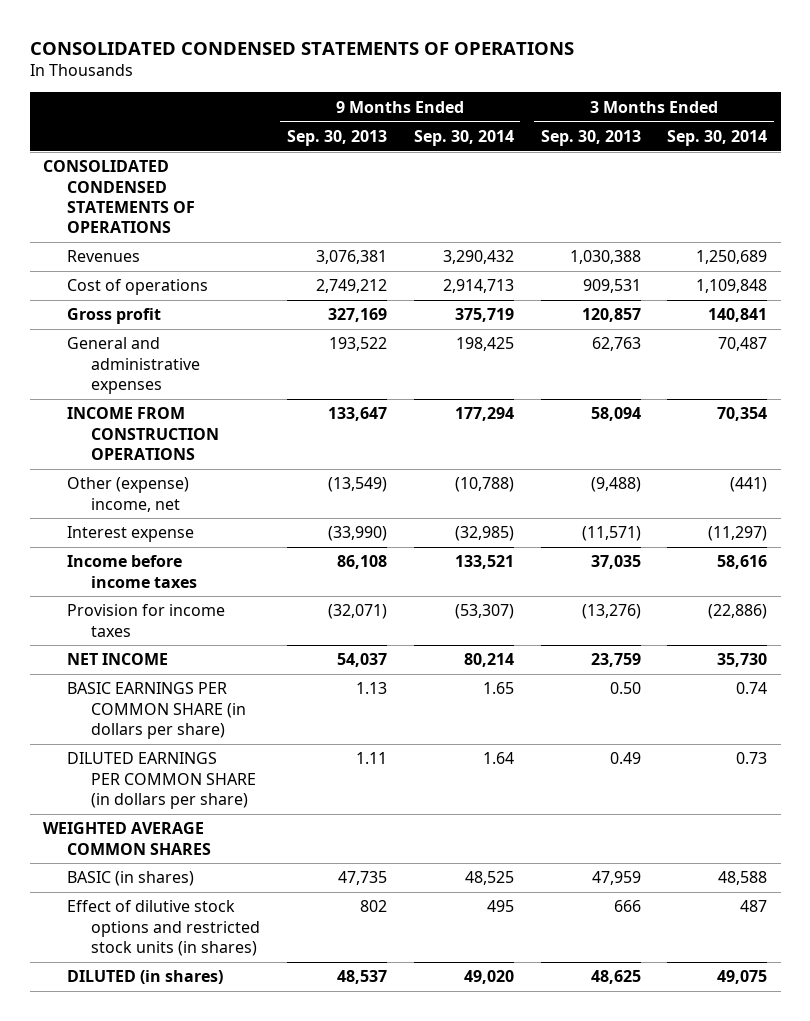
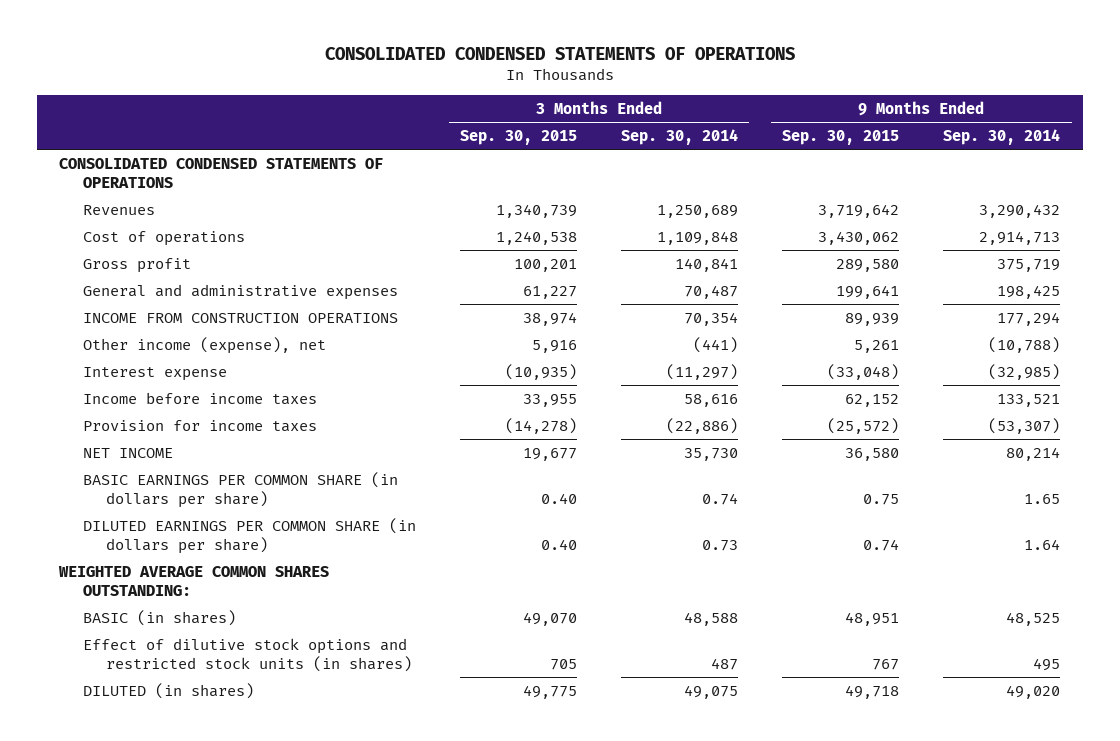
[286,129,387,146] Sep. 30, 2013 -> none
[540,129,641,146] Sep. 30, 2013 -> none
none -> [459,129,577,145] Sep. 30, 2015
none -> [782,129,900,145] Sep. 30, 2015
[66,477,189,512] Other (expense) income, net -> [82,336,326,354] Other income (expense), net
[43,822,211,855] WEIGHTED AVERAGE COMMON SHARES -> [58,565,330,596] WEIGHTED AVERAGE COMMON SHARES OUTSTANDING:

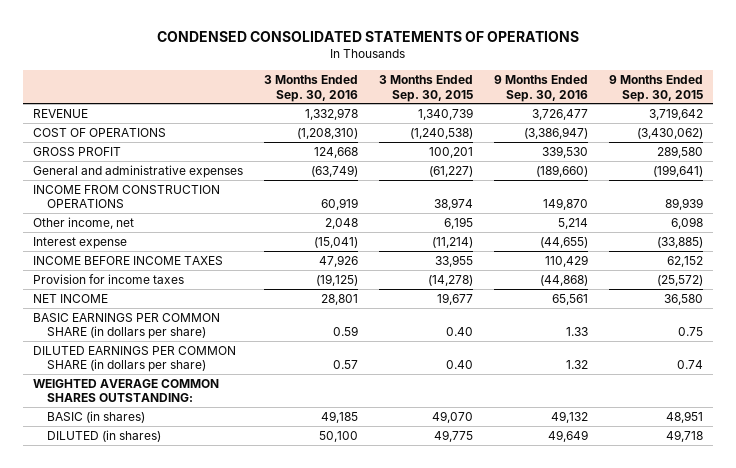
[324,47,795,61] CONSOLIDATED CONDENSED STATEMENTS OF OPERATIONS -> [157,30,580,42] CONDENSED CONSOLIDATED STATEMENTS OF OPERATIONS
[621,128,739,145] Sep. 30, 2014 -> none
[943,128,1061,145] Sep. 30, 2014 -> none
none -> [264,74,359,102] 3 Months Ended Sep. 30, 2016
none -> [494,74,589,102] 9 Months Ended Sep. 30, 2016
[59,157,384,188] CONSOLIDATED CONDENSED STATEMENTS OF OPERATIONS -> none
[82,204,155,215] Revenues -> [33,108,89,118] REVENUE
[82,230,245,246] Cost of operations -> [33,127,167,137] COST OF OPERATIONS
[495,230,577,245] 1,240,538 -> [410,127,474,139] (1,240,538)
[818,230,900,245] 3,430,062 -> [636,127,703,139] (3,430,062)
[82,257,191,273] Gross profit -> [33,146,122,156] GROSS PROFIT
[522,285,577,299] 61,227 -> [429,165,474,177] (61,227)
[836,284,900,299] 199,641 -> [652,164,703,177] (199,641)
[82,336,326,354] Other income (expense), net -> [33,216,135,229] Other income, net
[531,339,577,353] 5,916 -> [444,216,474,229] 6,195
[854,339,900,353] 5,261 -> [670,216,703,229] 6,098
[504,363,577,380] (10,935) -> [432,236,474,248] (11,214)
[827,363,900,380] (33,048) -> [656,236,703,248] (33,885)
[82,391,317,405] Income before income taxes -> [33,255,224,265] INCOME BEFORE INCOME TAXES
[82,637,413,672] Effect of dilutive stock options and restricted stock units (in shares) -> none

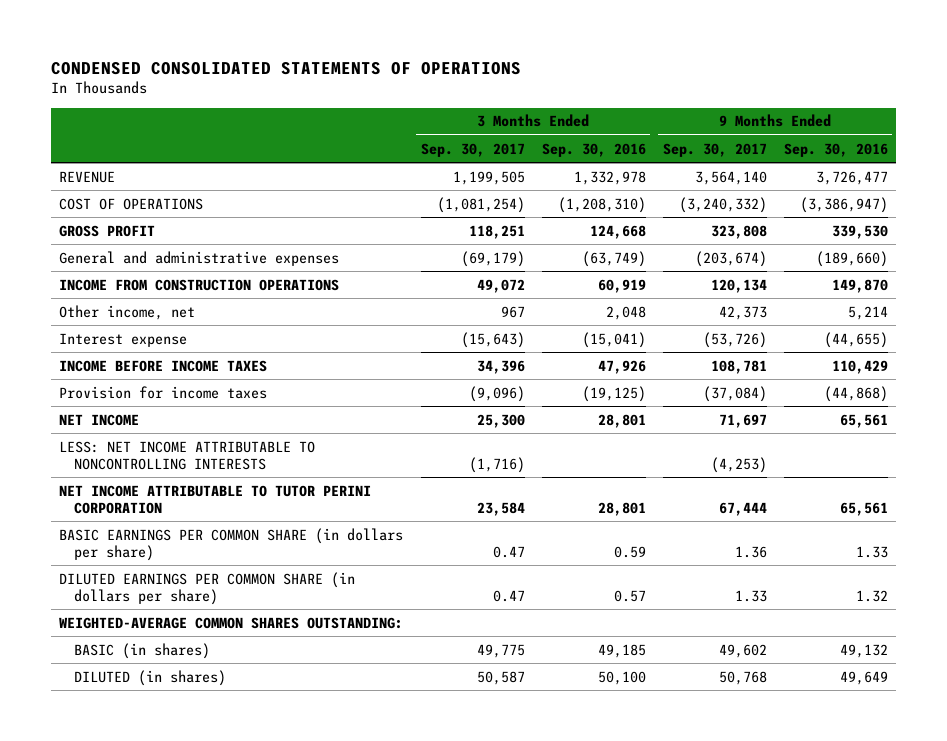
[379,74,474,102] 3 Months Ended Sep. 30, 2015 -> none
[608,74,703,102] 9 Months Ended Sep. 30, 2015 -> none
none -> [420,142,525,157] Sep. 30, 2017
none -> [662,142,767,157] Sep. 30, 2017
none -> [59,440,316,470] LESS: NET INCOME ATTRIBUTABLE TO NONCONTROLLING INTERESTS
none -> [59,484,372,514] NET INCOME ATTRIBUTABLE TO TUTOR PERINI CORPORATION
[33,378,220,403] WEIGHTED AVERAGE COMMON SHARES OUTSTANDING: -> [59,616,404,629] WEIGHTED-AVERAGE COMMON SHARES OUTSTANDING:

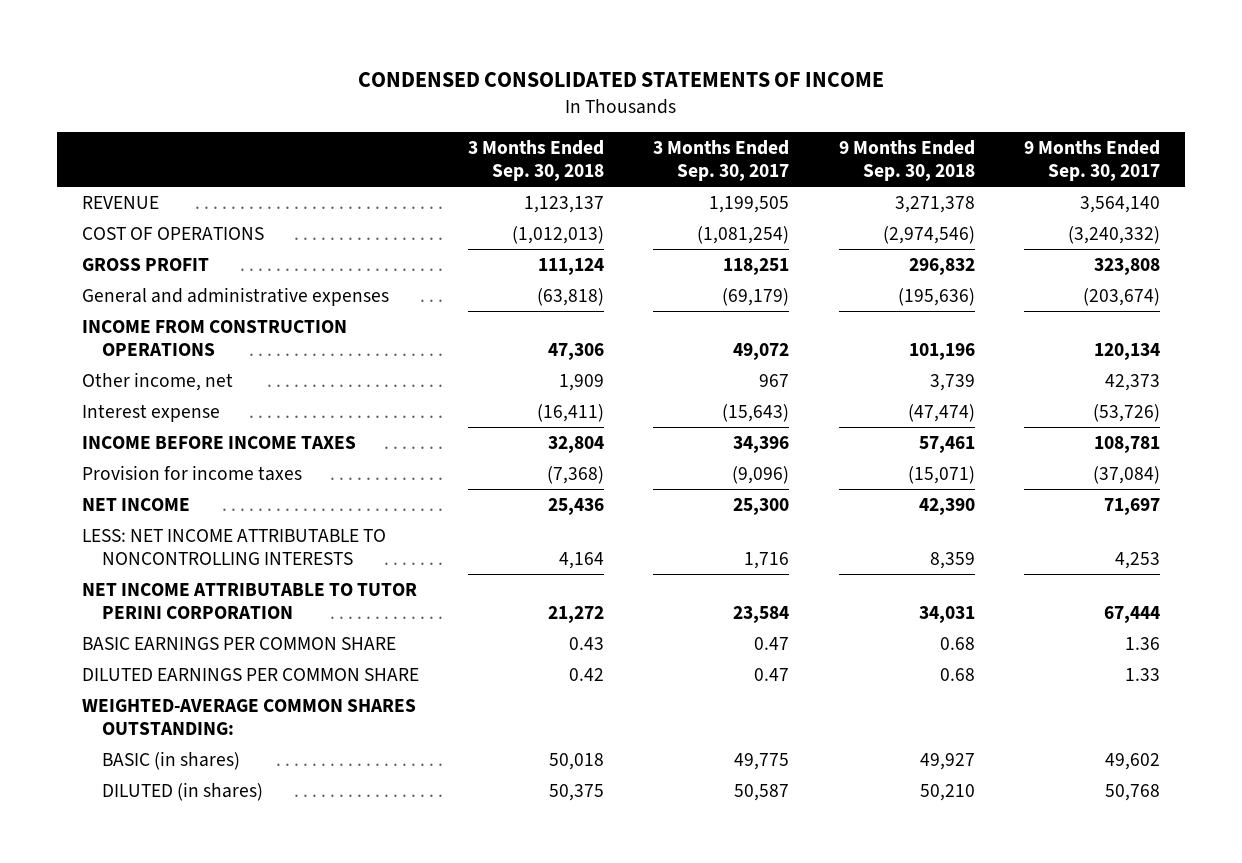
[50,61,521,75] CONDENSED CONSOLIDATED STATEMENTS OF OPERATIONS -> [357,71,884,87] CONDENSED CONSOLIDATED STATEMENTS OF INCOME
[541,142,646,157] Sep. 30, 2016 -> none
[783,142,888,157] Sep. 30, 2016 -> none
none -> [467,139,604,182] 3 Months Ended Sep. 30, 2018
none -> [838,139,975,182] 9 Months Ended Sep. 30, 2018
[468,456,525,473] (1,716) -> [744,551,790,569] 1,716
[710,456,767,473] (4,253) -> [1115,551,1161,569] 4,253
[59,527,404,561] BASIC EARNINGS PER COMMON SHARE (in dollars per share) -> [81,636,396,650] BASIC EARNINGS PER COMMON SHARE
[59,571,356,605] DILUTED EARNINGS PER COMMON SHARE (in dollars per share) -> [81,667,419,681] DILUTED EARNINGS PER COMMON SHARE

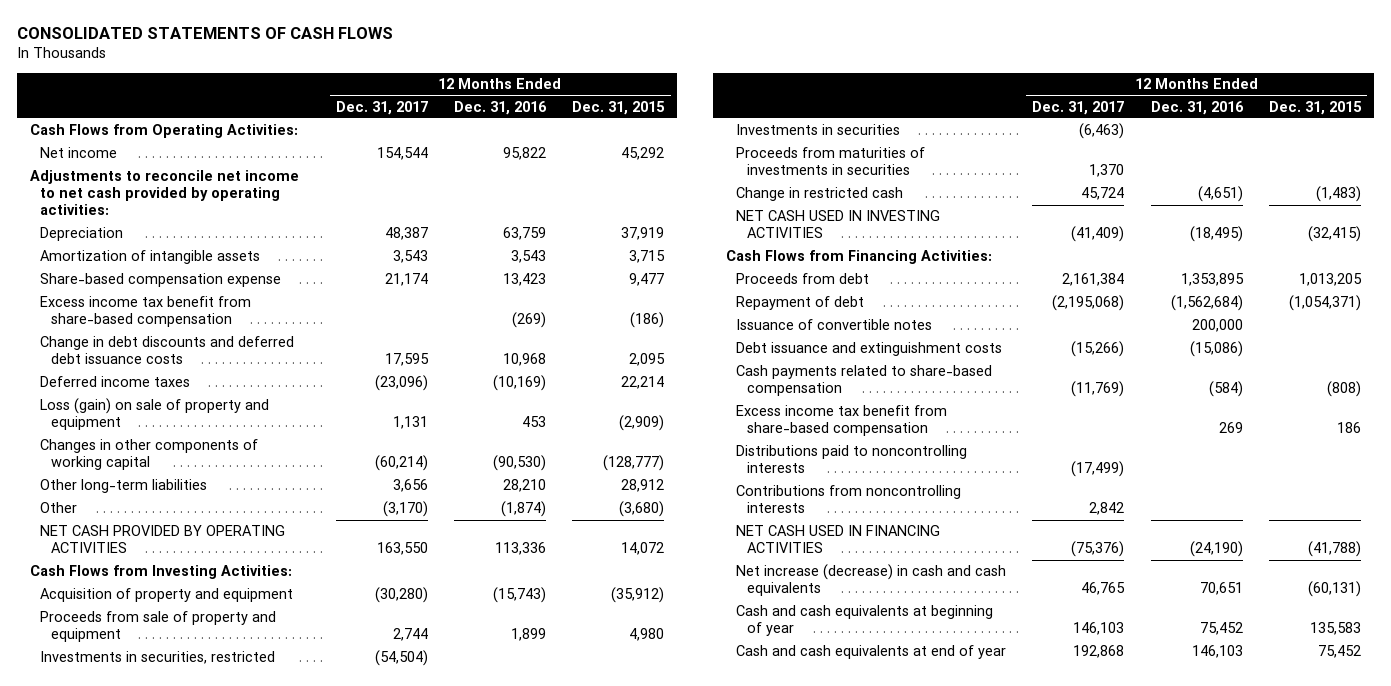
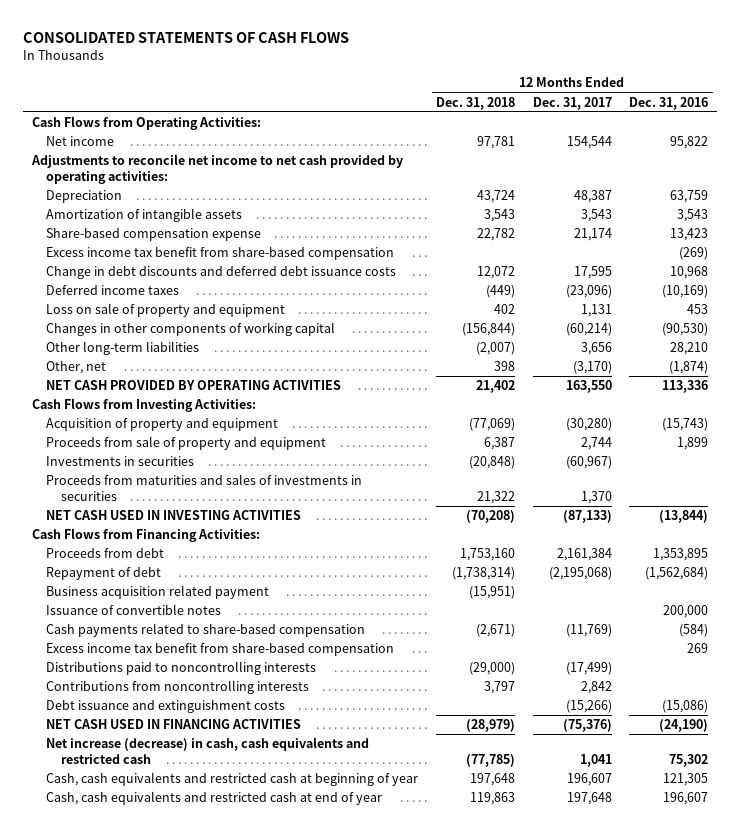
[572,100,666,115] Dec. 31, 2015 -> none
none -> [436,96,516,110] Dec. 31, 2018
[40,398,270,431] Loss (gain) on sale of property and equipment -> [46,303,286,318] Loss on sale of property and equipment
[40,502,78,514] Other -> [46,361,107,375] Other, net
[40,651,276,665] Investments in securities, restricted -> none
[736,187,904,202] Change in restricted cash -> none
[1079,123,1125,140] (6,463) -> [565,456,612,470] (60,967)
[736,147,926,176] Proceeds from maturities of investments in securities -> [46,474,363,501] Proceeds from maturities and sales of investments in securities
[1071,226,1125,243] (41,409) -> [562,510,612,524] (87,133)
[1189,226,1243,243] (18,495) -> [659,510,709,524] (13,844)
none -> [46,585,270,600] Business acquisition related payment
[736,342,1003,357] Debt issuance and extinguishment costs -> [46,700,286,714] Debt issuance and extinguishment costs
[736,564,1007,597] Net increase (decrease) in cash and cash equivalents -> [46,737,370,764] Net increase (decrease) in cash, cash equivalents and restricted cash
[1081,582,1126,596] 46,765 -> [579,753,612,767] 1,041
[1199,582,1243,596] 70,651 -> [669,753,709,767] 75,302
[736,605,994,637] Cash and cash equivalents at beginning of year -> [46,772,419,787] Cash, cash equivalents and restricted cash at beginning of year
[1073,622,1125,636] 146,103 -> [566,773,612,787] 196,607
[1199,622,1243,636] 75,452 -> [663,773,709,787] 121,305
[736,645,1007,660] Cash and cash equivalents at end of year -> [46,791,383,806] Cash, cash equivalents and restricted cash at end of year
[1073,645,1125,659] 192,868 -> [566,792,612,806] 197,648
[1191,645,1243,659] 146,103 -> [663,792,709,806] 196,607

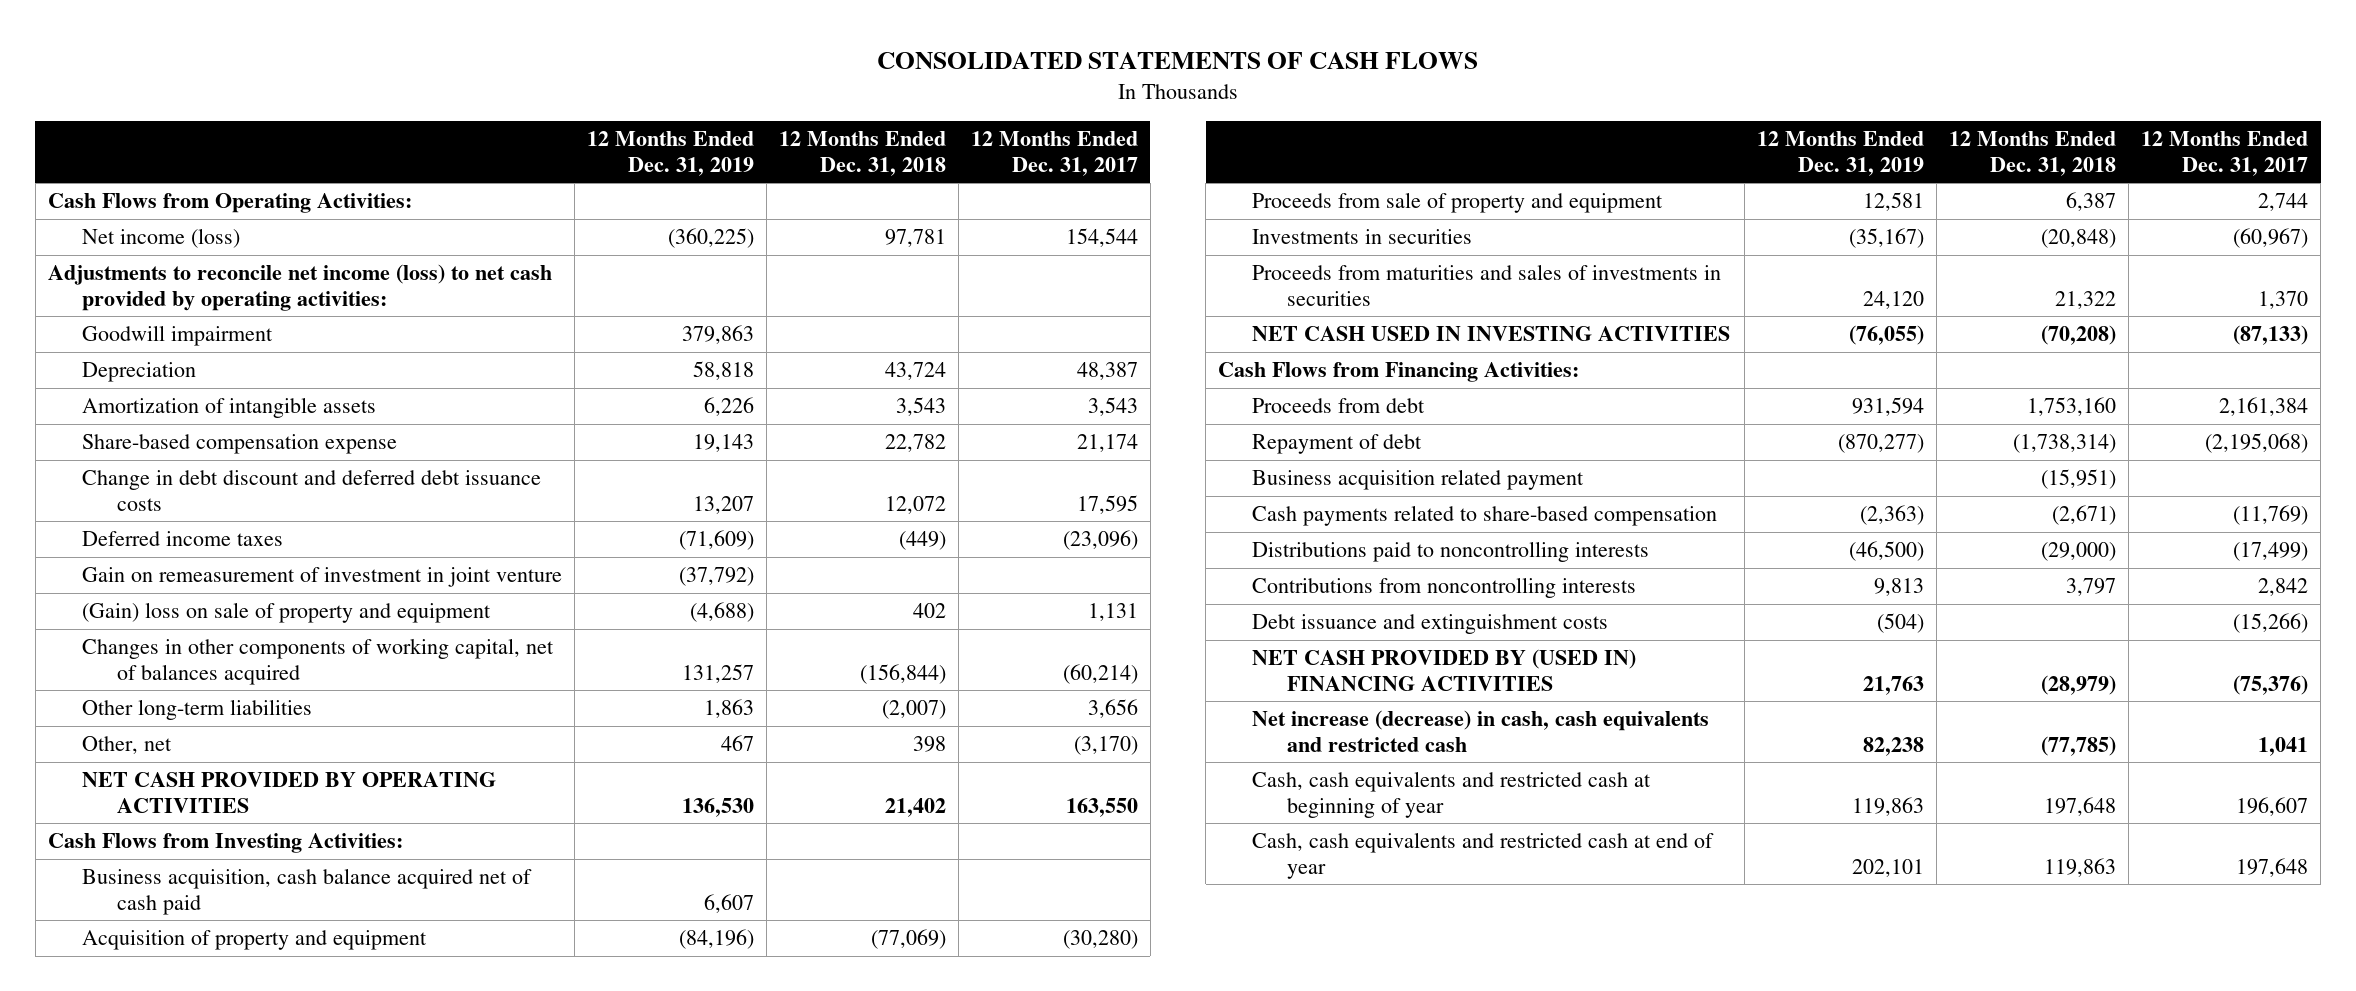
[629,96,709,110] Dec. 31, 2016 -> none
none -> [587,131,755,176] 12 Months Ended Dec. 31, 2019
[46,136,115,147] Net income -> [82,228,241,249] Net income (loss)
[31,154,404,184] Adjustments to reconcile net income to net cash provided by operating activities: -> [47,264,552,311] Adjustments to reconcile net income (loss) to net cash provided by operating activities:
none -> [82,325,274,347] Goodwill impairment
[46,247,395,261] Excess income tax benefit from share-based compensation -> none
[46,266,397,280] Change in debt discounts and deferred debt issuance costs -> [82,470,542,511] Change in debt discount and deferred debt issuance costs
none -> [82,567,563,588] Gain on remeasurement of investment in joint venture
[46,303,286,318] Loss on sale of property and equipment -> [82,602,492,624] (Gain) loss on sale of property and equipment
[46,322,336,337] Changes in other components of working capital -> [82,638,555,685] Changes in other components of working capital, net of balances acquired
none -> [82,868,533,915] Business acquisition, cash balance acquired net of cash paid
[46,604,222,616] Issuance of convertible notes -> none
[46,643,395,657] Excess income tax benefit from share-based compensation -> none
[46,719,302,730] NET CASH USED IN FINANCING ACTIVITIES -> [1252,649,1637,691] NET CASH PROVIDED BY (USED IN) FINANCING ACTIVITIES

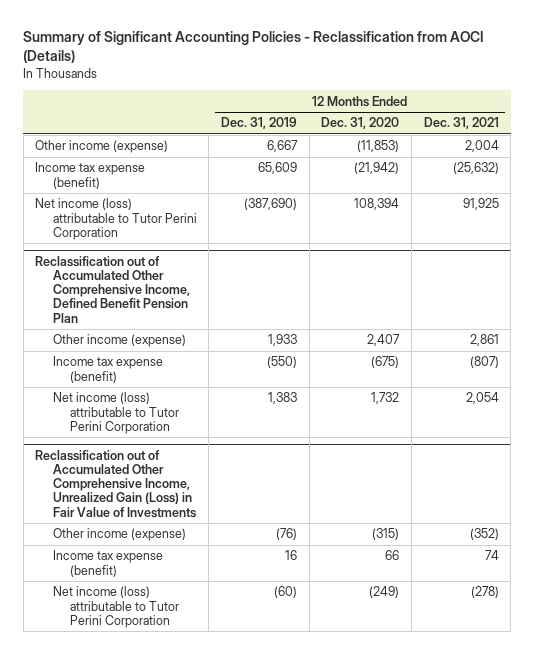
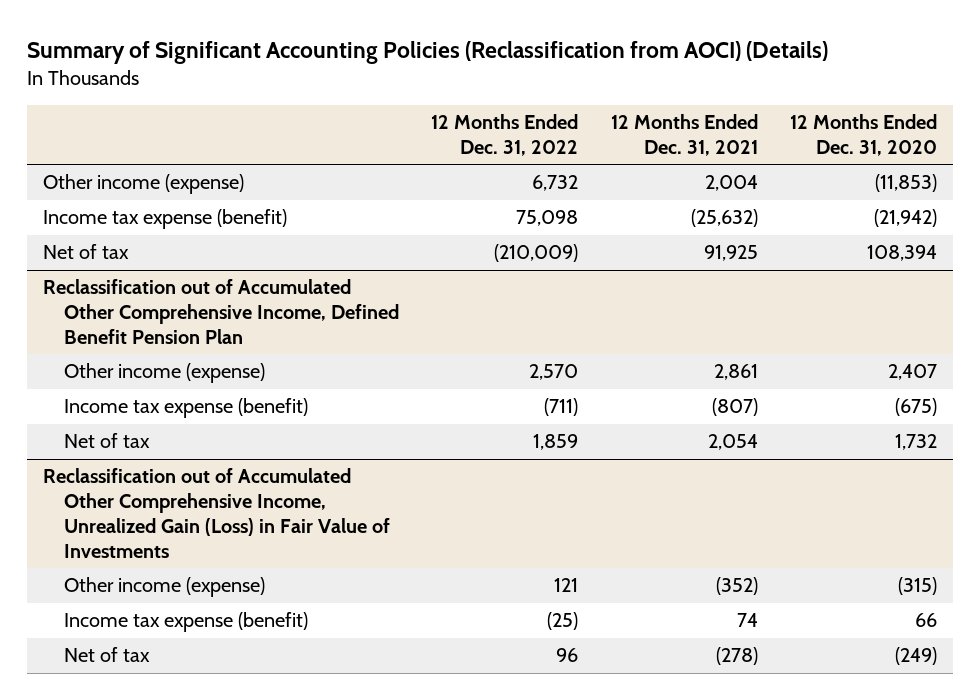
[23,31,485,64] Summary of Significant Accounting Policies - Reclassification from AOCI (Details) -> [26,40,828,64] Summary of Significant Accounting Policies (Reclassification from AOCI) (Details)
[221,117,298,130] Dec. 31, 2019 -> none
none -> [431,114,579,157] 12 Months Ended Dec. 31, 2022
[35,198,197,240] Net income (loss) attributable to Tutor Perini Corporation -> [42,244,129,260] Net of tax
[52,392,180,434] Net income (loss) attributable to Tutor Perini Corporation -> [63,433,150,449] Net of tax
[52,586,180,628] Net income (loss) attributable to Tutor Perini Corporation -> [63,647,150,663] Net of tax

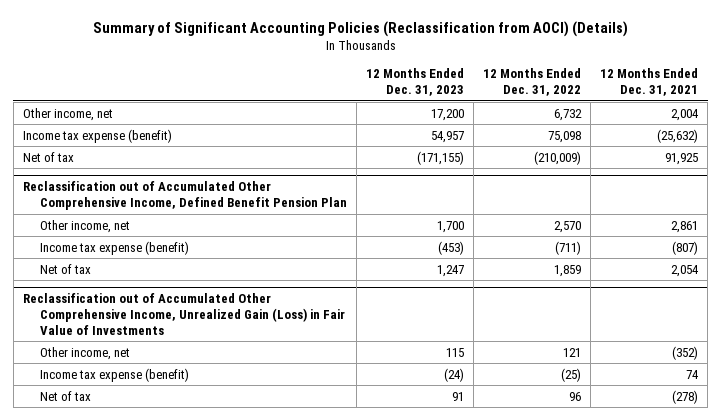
[789,114,937,157] 12 Months Ended Dec. 31, 2020 -> none
none -> [366,68,465,97] 12 Months Ended Dec. 31, 2023
[42,174,244,195] Other income (expense) -> [22,107,113,121] Other income, net
[63,363,265,384] Other income (expense) -> [40,219,131,233] Other income, net
[63,577,265,598] Other income (expense) -> [40,346,131,360] Other income, net

